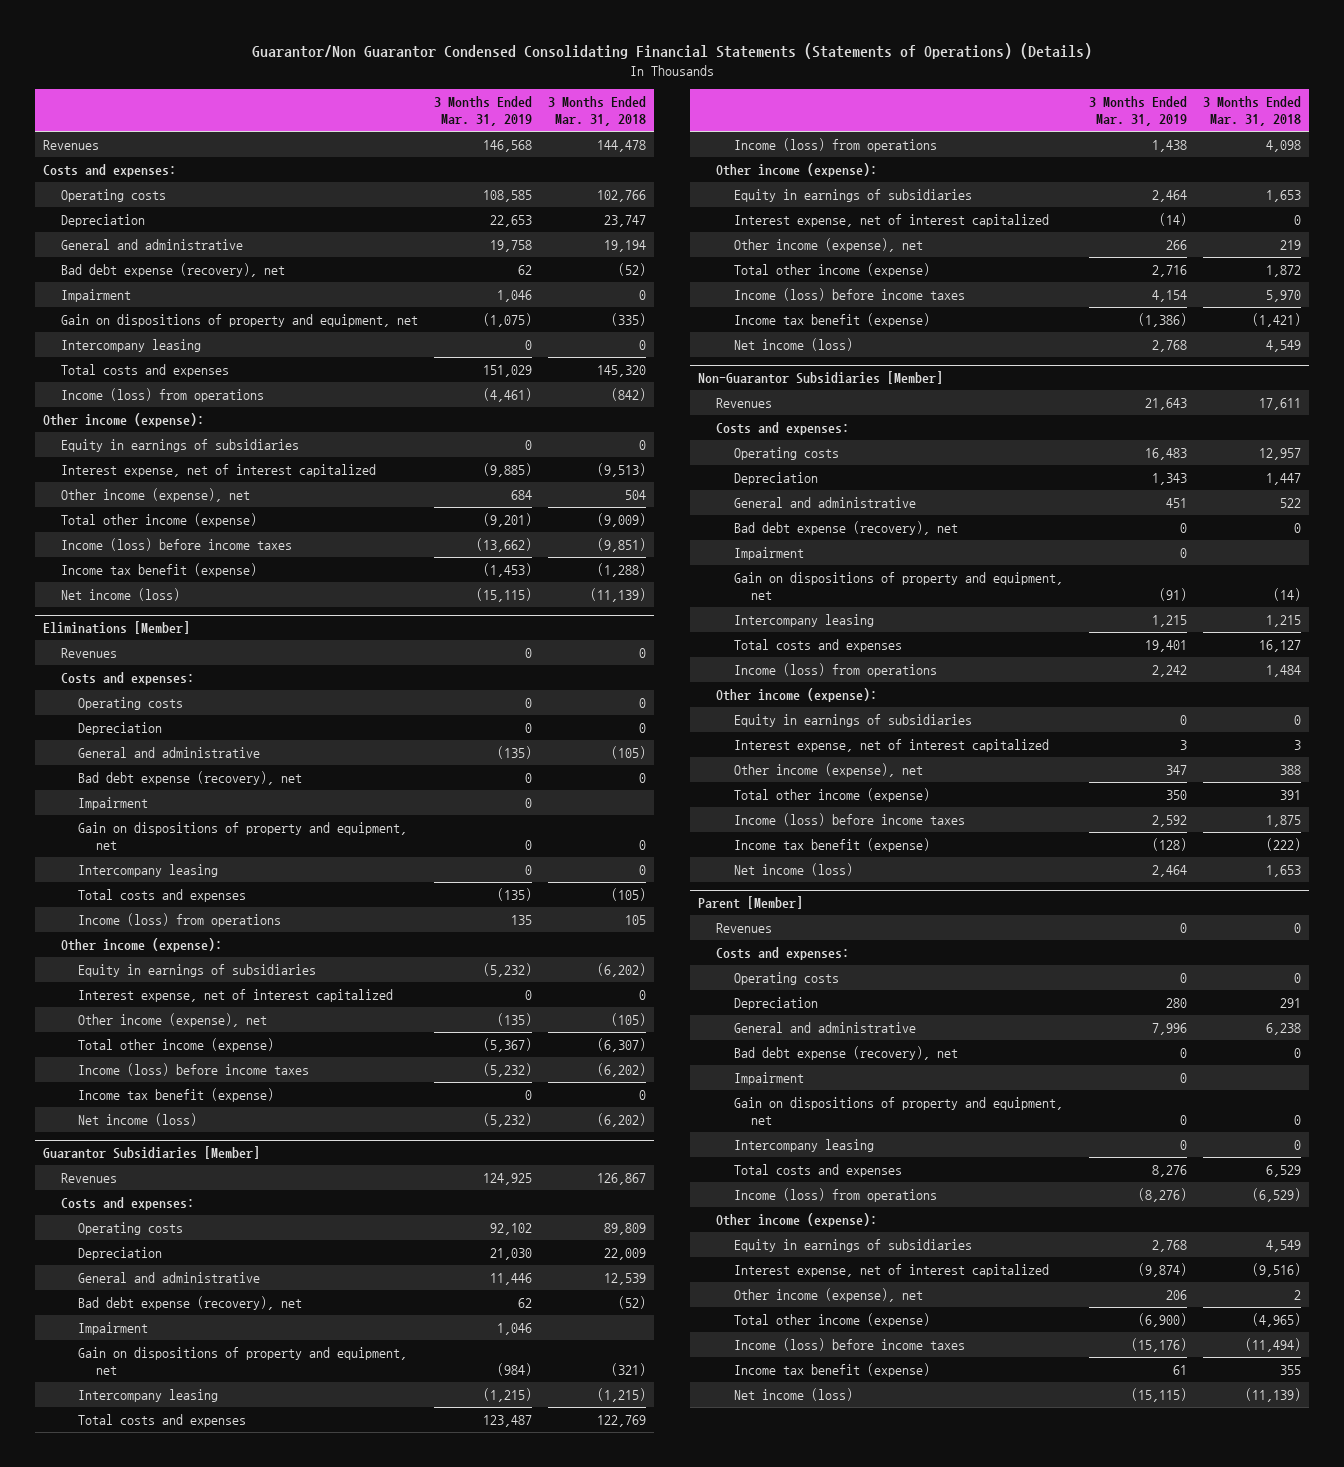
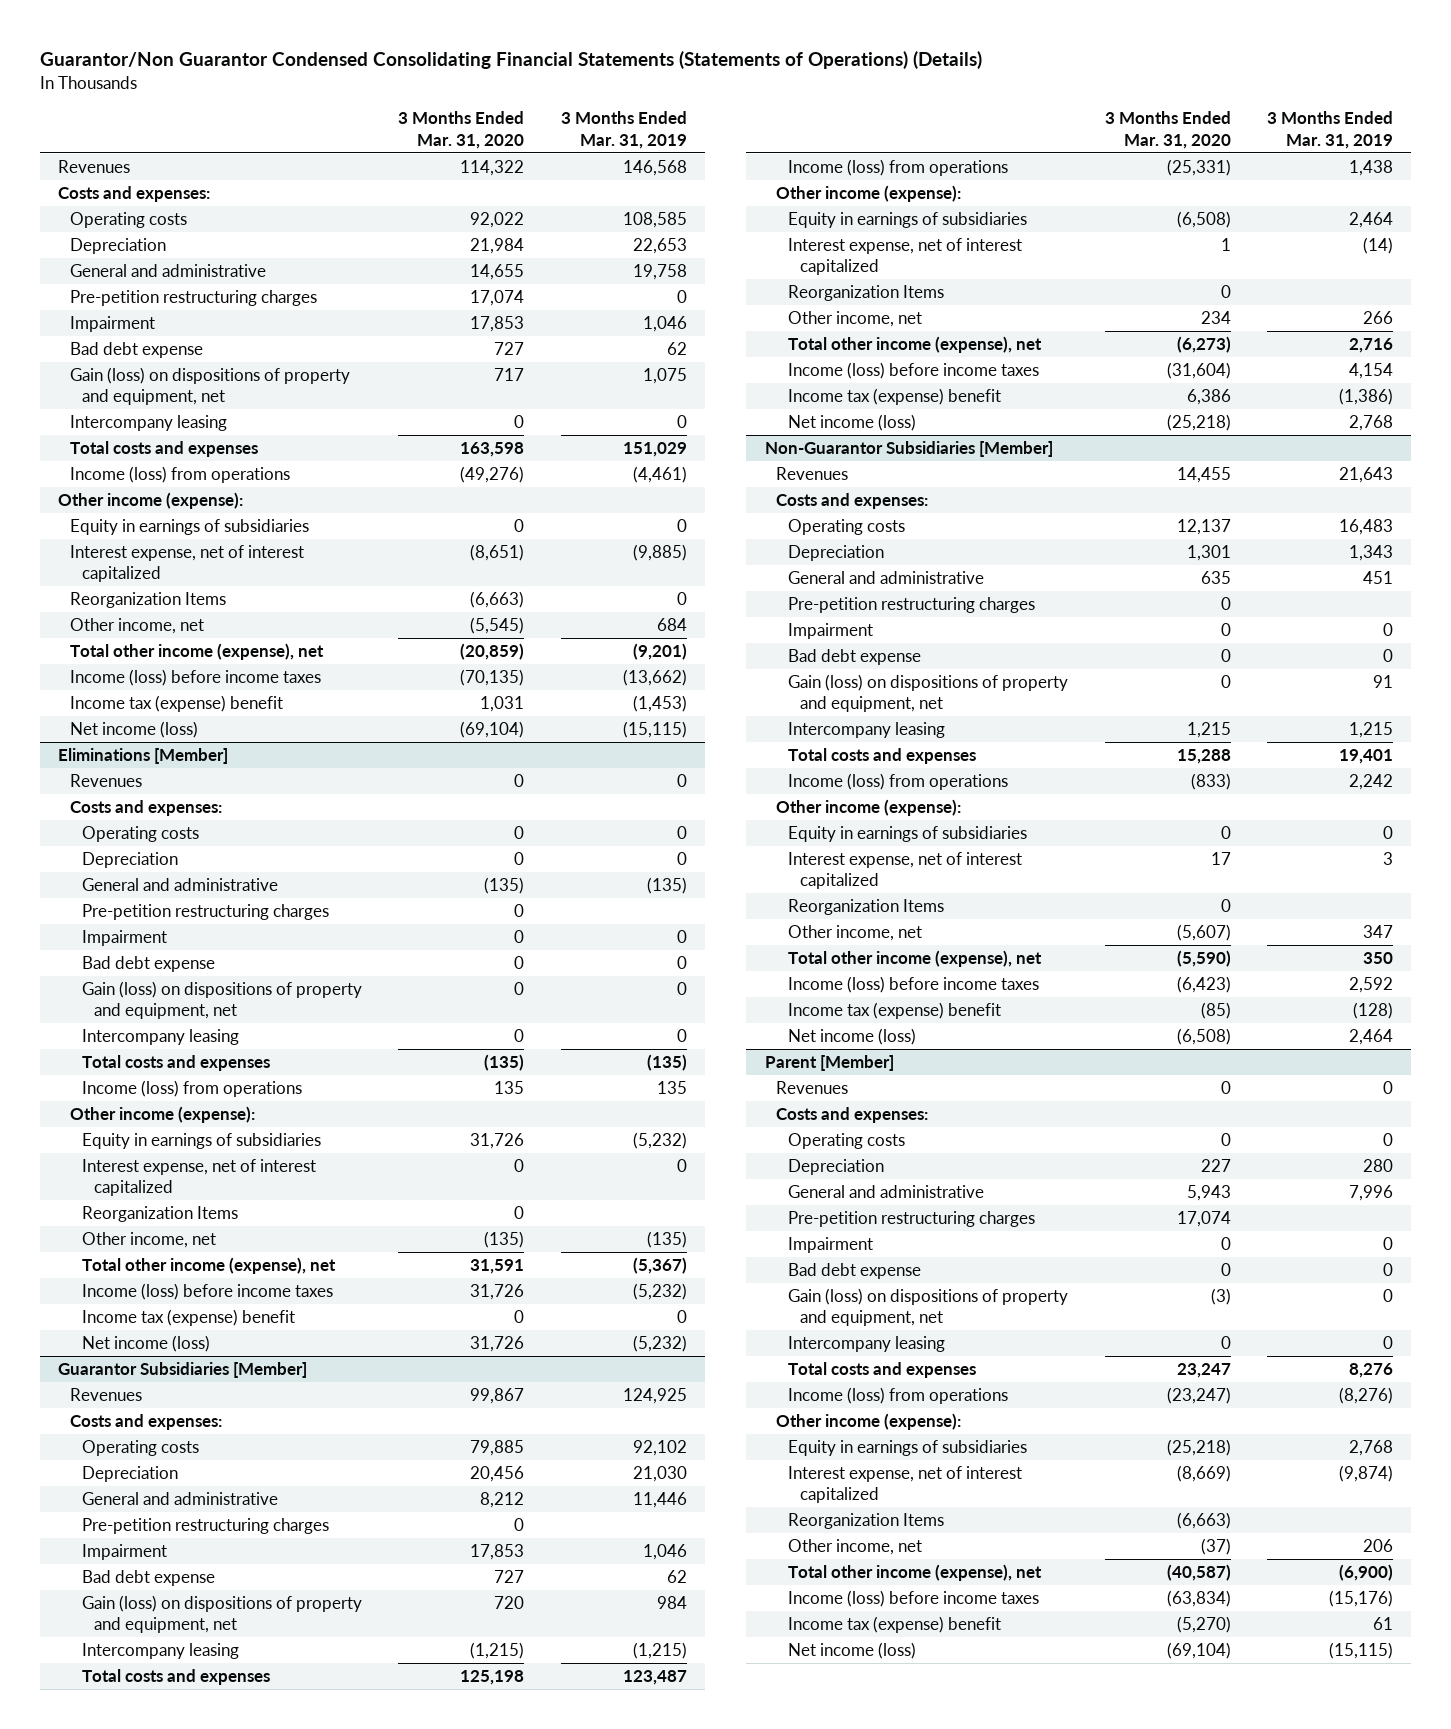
[548,96,647,126] 3 Months Ended Mar. 31, 2018 -> none
none -> [398,111,525,149] 3 Months Ended Mar. 31, 2020
[60,263,285,278] Bad debt expense (recovery), net -> none
none -> [70,289,318,306] Pre-petition restructuring charges
none -> [70,341,204,358] Bad debt expense
[60,314,418,328] Gain on dispositions of property and equipment, net -> [70,366,351,406] Gain (loss) on dispositions of property and equipment, net
[482,313,532,328] (1,075) -> [642,367,687,384] 1,075
none -> [70,591,227,608] Reorganization Items
[60,488,250,503] Other income (expense), net -> [70,617,205,634] Other income, net
[60,513,257,528] Total other income (expense) -> [70,642,325,660] Total other income (expense), net
[60,563,257,578] Income tax benefit (expense) -> [70,694,284,712] Income tax (expense) benefit
[78,771,303,786] Bad debt expense (recovery), net -> none
none -> [81,903,329,920] Pre-petition restructuring charges
none -> [81,955,215,972] Bad debt expense
[78,822,408,850] Gain on dispositions of property and equipment, net -> [81,980,362,1020] Gain (loss) on dispositions of property and equipment, net
none -> [81,1205,238,1222] Reorganization Items
[78,1013,268,1028] Other income (expense), net -> [81,1231,216,1248] Other income, net
[78,1038,275,1053] Total other income (expense) -> [81,1256,336,1274] Total other income (expense), net
[78,1088,275,1103] Income tax benefit (expense) -> [81,1308,295,1326] Income tax (expense) benefit
[78,1296,303,1311] Bad debt expense (recovery), net -> none
none -> [81,1517,329,1534] Pre-petition restructuring charges
none -> [81,1569,215,1586] Bad debt expense
[78,1347,408,1375] Gain on dispositions of property and equipment, net -> [81,1594,362,1634] Gain (loss) on dispositions of property and equipment, net
[496,1362,532,1376] (984) -> [656,1595,687,1609] 984
none -> [788,284,945,301] Reorganization Items
[733,238,923,253] Other income (expense), net -> [788,310,923,327] Other income, net
[733,263,930,278] Total other income (expense) -> [788,335,1043,353] Total other income (expense), net
[733,313,930,328] Income tax benefit (expense) -> [788,387,1002,405] Income tax (expense) benefit
[733,521,958,536] Bad debt expense (recovery), net -> none
none -> [788,596,1036,613] Pre-petition restructuring charges
none -> [788,648,922,665] Bad debt expense
[733,572,1063,600] Gain on dispositions of property and equipment, net -> [788,673,1069,713] Gain (loss) on dispositions of property and equipment, net
[1158,587,1187,601] (91) -> [1372,674,1393,688] 91
none -> [788,898,945,915] Reorganization Items
[733,763,923,778] Other income (expense), net -> [788,924,923,941] Other income, net
[733,788,930,803] Total other income (expense) -> [788,949,1043,967] Total other income (expense), net
[733,838,930,853] Income tax benefit (expense) -> [788,1001,1002,1019] Income tax (expense) benefit
[733,1046,958,1061] Bad debt expense (recovery), net -> none
none -> [788,1210,1036,1227] Pre-petition restructuring charges
none -> [788,1262,922,1279] Bad debt expense
[733,1097,1063,1125] Gain on dispositions of property and equipment, net -> [788,1287,1069,1327] Gain (loss) on dispositions of property and equipment, net
none -> [788,1512,945,1529] Reorganization Items
[733,1288,923,1303] Other income (expense), net -> [788,1538,923,1555] Other income, net
[733,1313,930,1328] Total other income (expense) -> [788,1563,1043,1581] Total other income (expense), net
[733,1363,930,1378] Income tax benefit (expense) -> [788,1615,1002,1633] Income tax (expense) benefit

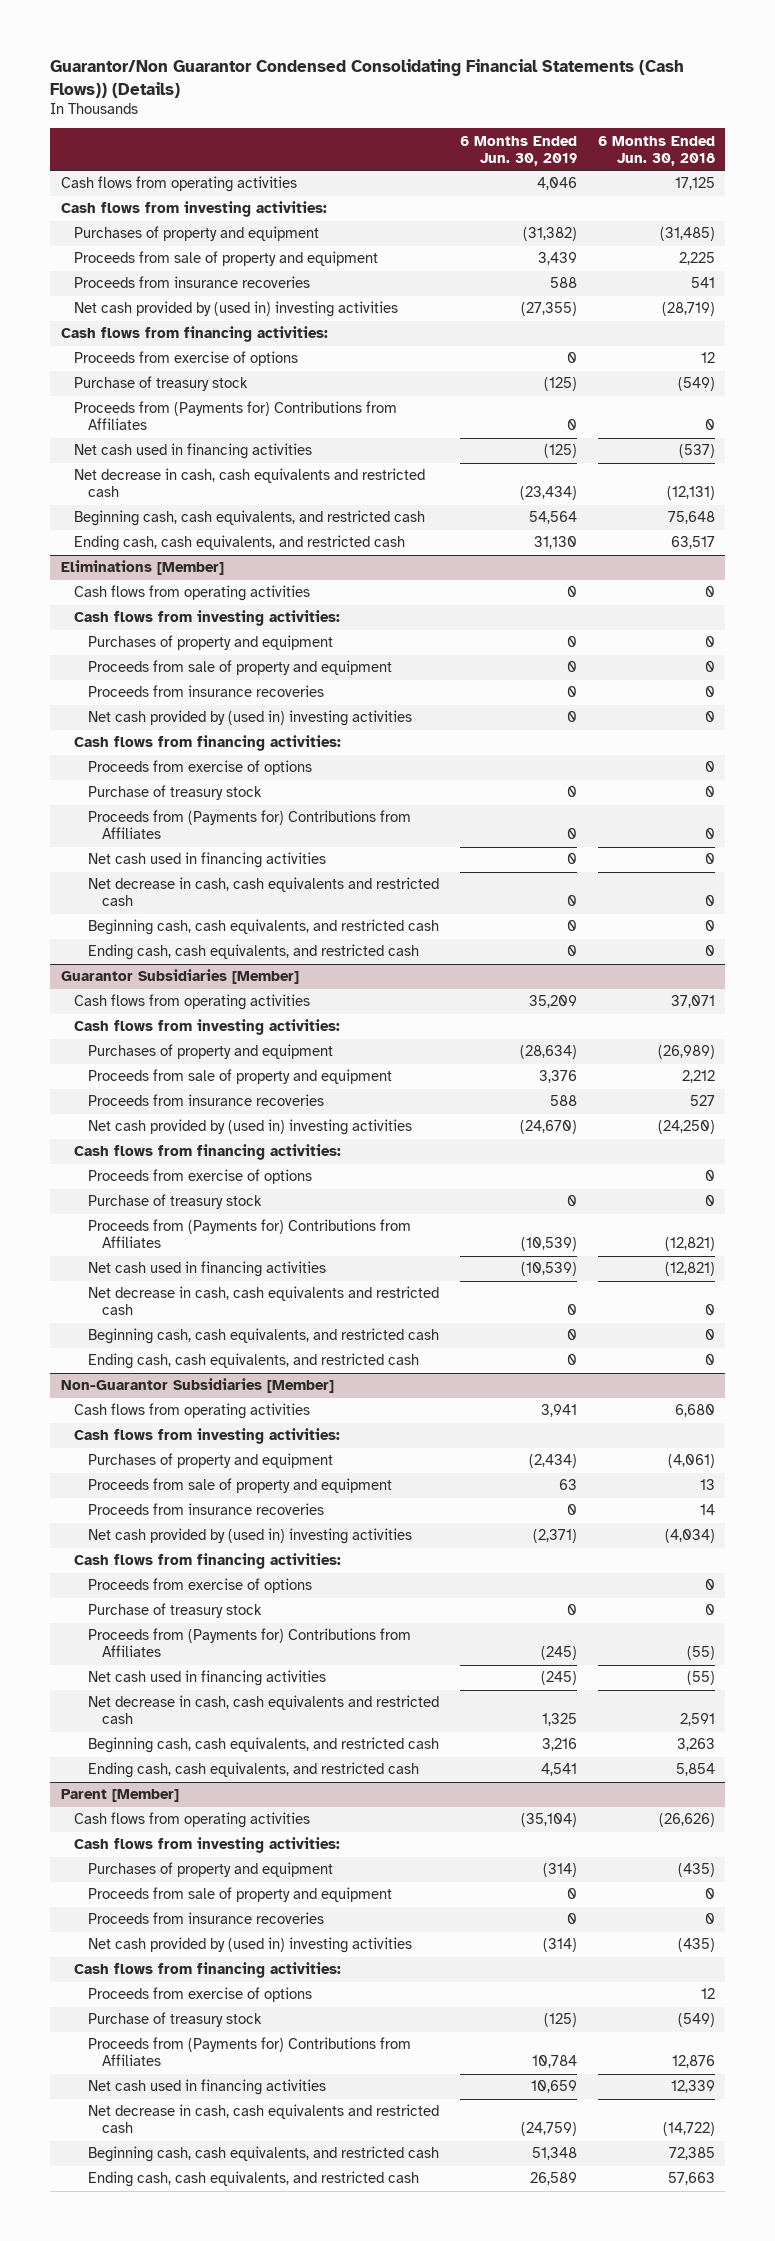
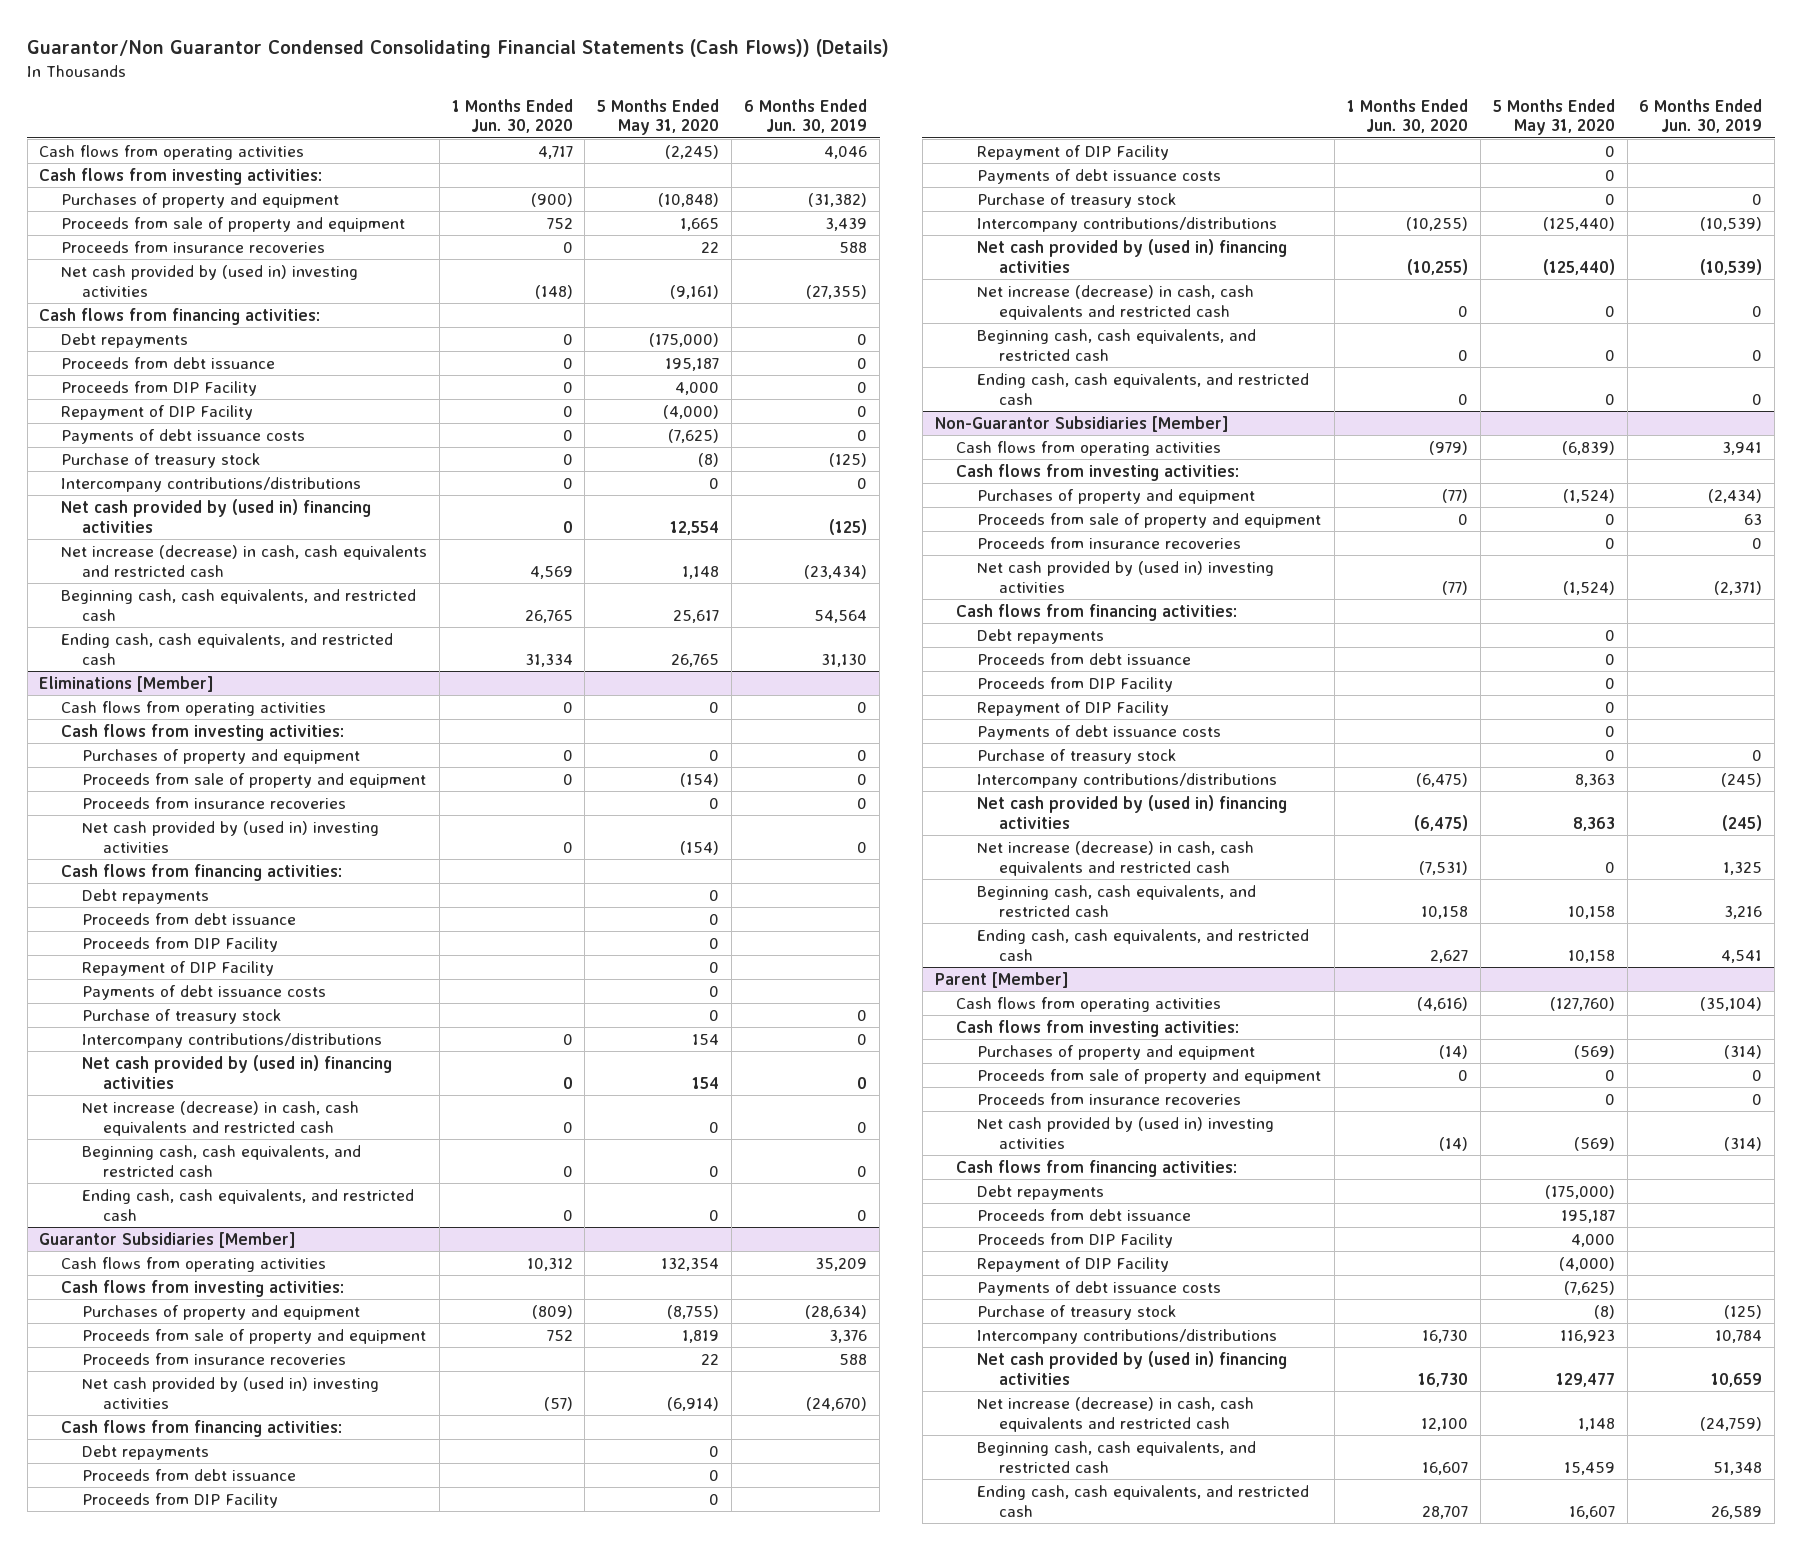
[597,135,715,166] 6 Months Ended Jun. 30, 2018 -> none
none -> [451,98,573,134] 1 Months Ended Jun. 30, 2020
none -> [597,98,720,136] 5 Months Ended May 31, 2020
[74,351,299,367] Proceeds from exercise of options -> none
none -> [60,332,188,348] Debt repayments
none -> [60,356,275,369] Proceeds from debt issuance
none -> [60,380,257,396] Proceeds from DIP Facility
none -> [60,404,253,420] Repayment of DIP Facility
none -> [60,428,305,444] Payments of debt issuance costs
[74,401,398,431] Proceeds from (Payments for) Contributions from Affiliates -> [60,476,361,492] Intercompany contributions/distributions
[74,443,313,460] Net cash used in financing activities -> [60,498,371,533] Net cash provided by (used in) financing activities
[74,468,426,498] Net decrease in cash, cash equivalents and restricted cash -> [60,544,427,577] Net increase (decrease) in cash, cash equivalents and restricted cash
[88,760,313,776] Proceeds from exercise of options -> none
none -> [82,888,210,904] Debt repayments
none -> [82,912,297,925] Proceeds from debt issuance
none -> [82,936,279,952] Proceeds from DIP Facility
none -> [82,960,275,976] Repayment of DIP Facility
none -> [82,984,327,1000] Payments of debt issuance costs
[88,810,412,840] Proceeds from (Payments for) Contributions from Affiliates -> [82,1032,383,1048] Intercompany contributions/distributions
[88,852,327,869] Net cash used in financing activities -> [82,1054,393,1089] Net cash provided by (used in) financing activities
[88,877,440,907] Net decrease in cash, cash equivalents and restricted cash -> [82,1100,360,1136] Net increase (decrease) in cash, cash equivalents and restricted cash
[88,1169,313,1185] Proceeds from exercise of options -> none
none -> [82,1444,210,1460] Debt repayments
none -> [82,1468,297,1481] Proceeds from debt issuance
none -> [82,1492,279,1508] Proceeds from DIP Facility
none -> [977,144,1170,160] Repayment of DIP Facility
none -> [977,168,1222,184] Payments of debt issuance costs
[88,1219,412,1249] Proceeds from (Payments for) Contributions from Affiliates -> [977,216,1278,232] Intercompany contributions/distributions
[88,1261,327,1278] Net cash used in financing activities -> [977,238,1288,273] Net cash provided by (used in) financing activities
[88,1286,440,1316] Net decrease in cash, cash equivalents and restricted cash -> [977,284,1255,320] Net increase (decrease) in cash, cash equivalents and restricted cash
[88,1578,313,1594] Proceeds from exercise of options -> none
none -> [977,628,1105,644] Debt repayments
none -> [977,652,1192,665] Proceeds from debt issuance
none -> [977,676,1174,692] Proceeds from DIP Facility
none -> [977,700,1170,716] Repayment of DIP Facility
none -> [977,724,1222,740] Payments of debt issuance costs
[88,1628,412,1658] Proceeds from (Payments for) Contributions from Affiliates -> [977,772,1278,788] Intercompany contributions/distributions
[88,1670,327,1687] Net cash used in financing activities -> [977,794,1288,829] Net cash provided by (used in) financing activities
[88,1695,440,1725] Net decrease in cash, cash equivalents and restricted cash -> [977,840,1255,876] Net increase (decrease) in cash, cash equivalents and restricted cash
[88,1987,313,2003] Proceeds from exercise of options -> none
none -> [977,1184,1105,1200] Debt repayments
none -> [977,1208,1192,1221] Proceeds from debt issuance
none -> [977,1232,1174,1248] Proceeds from DIP Facility
none -> [977,1256,1170,1272] Repayment of DIP Facility
none -> [977,1280,1222,1296] Payments of debt issuance costs
[88,2037,412,2067] Proceeds from (Payments for) Contributions from Affiliates -> [977,1328,1278,1344] Intercompany contributions/distributions
[88,2079,327,2096] Net cash used in financing activities -> [977,1350,1288,1385] Net cash provided by (used in) financing activities
[88,2104,440,2134] Net decrease in cash, cash equivalents and restricted cash -> [977,1396,1255,1432] Net increase (decrease) in cash, cash equivalents and restricted cash

